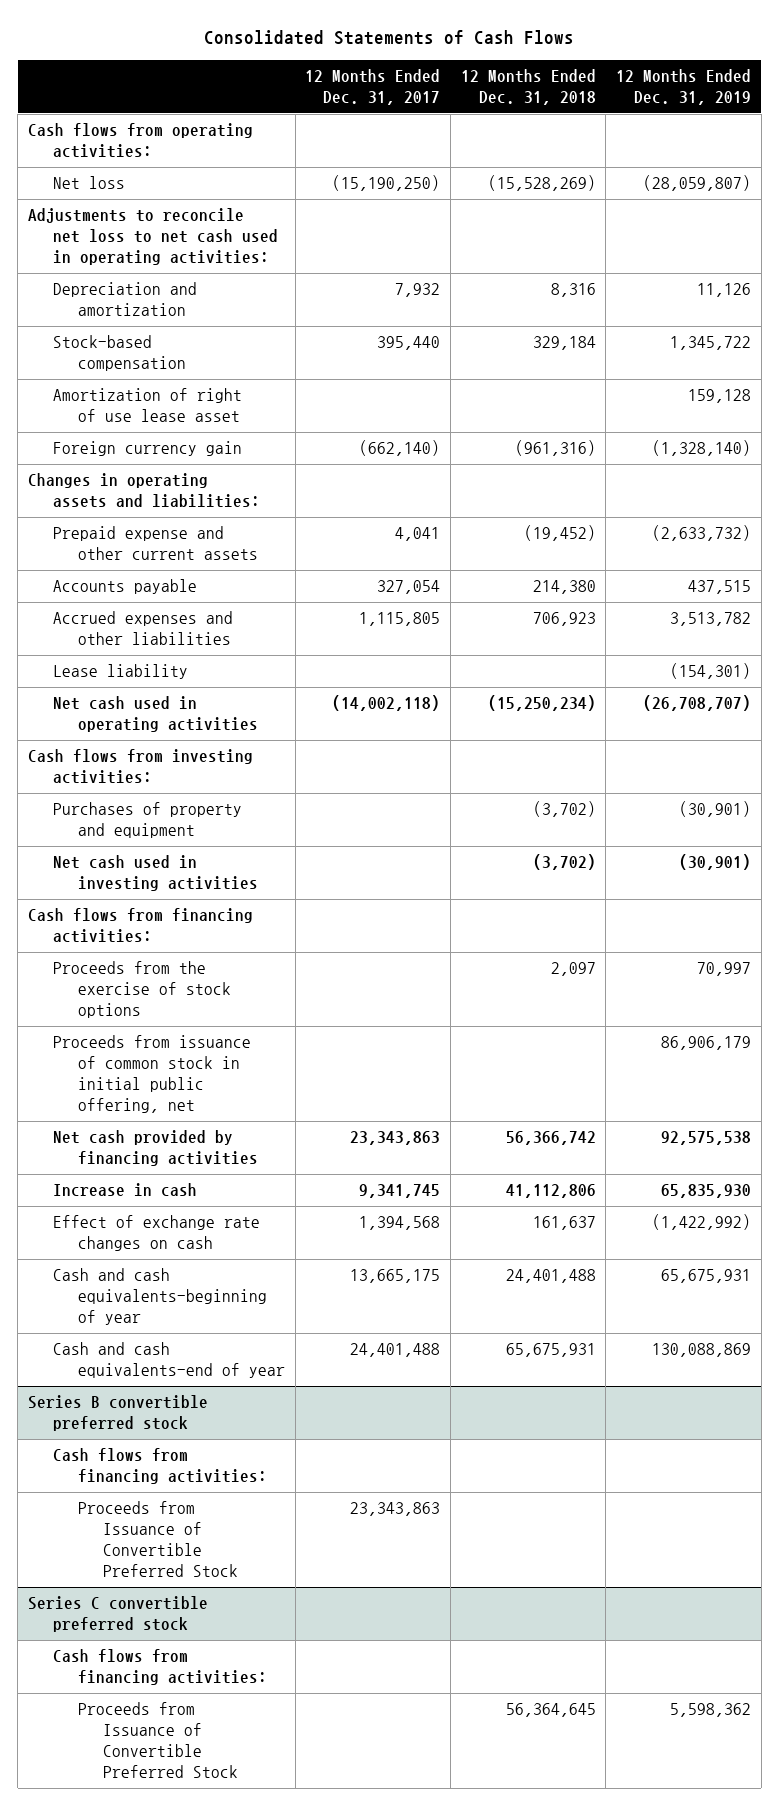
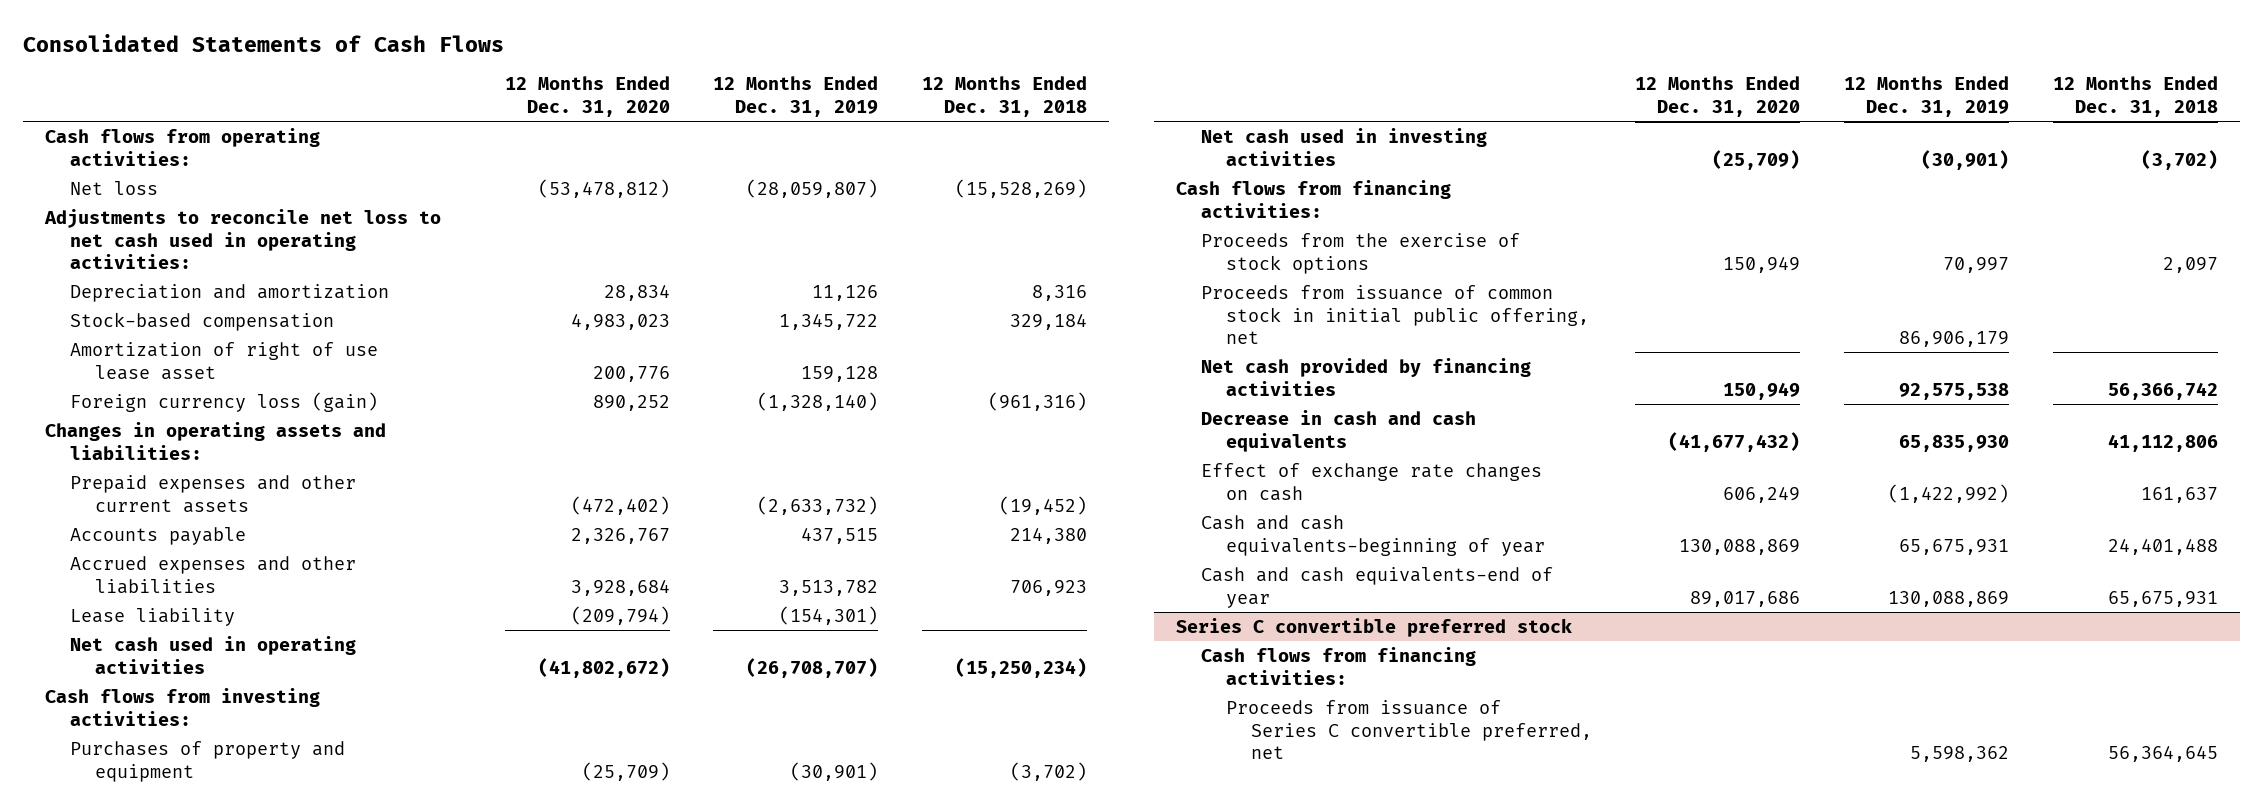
[305,69,441,106] 12 Months Ended Dec. 31, 2017 -> none
none -> [504,76,670,118] 12 Months Ended Dec. 31, 2020
[52,441,242,457] Foreign currency gain -> [70,391,379,412] Foreign currency loss (gain)
[52,526,258,561] Prepaid expense and other current assets -> [70,474,357,513] Prepaid expenses and other current assets
[52,1183,197,1198] Increase in cash -> [1200,409,1476,452] Decrease in cash and cash equivalents
[27,1395,208,1432] Series B convertible preferred stock -> none
[52,1448,267,1485] Cash flows from financing activities: -> none
[77,1501,239,1578] Proceeds from Issuance of Convertible Preferred Stock -> none
[77,1702,239,1779] Proceeds from Issuance of Convertible Preferred Stock -> [1225,699,1592,760] Proceeds from issuance of Series C convertible preferred, net

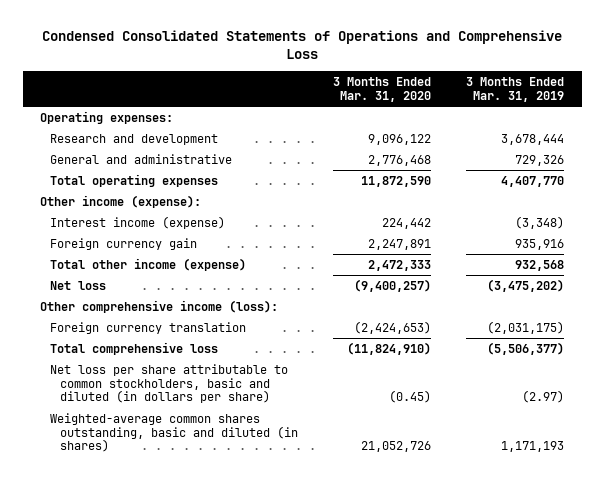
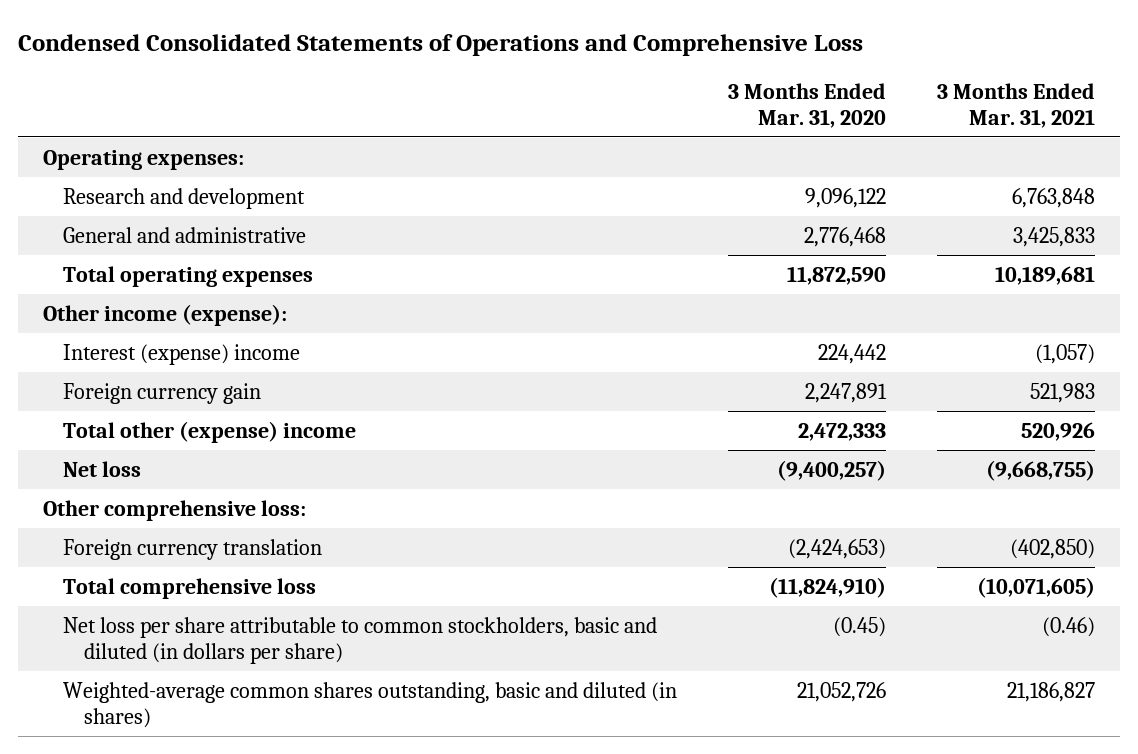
[466,77,565,102] 3 Months Ended Mar. 31, 2019 -> none
none -> [936,82,1095,128] 3 Months Ended Mar. 31, 2021
[50,215,226,229] Interest income (expense) -> [63,343,301,365] Interest (expense) income
[50,257,247,271] Total other income (expense) -> [63,420,357,443] Total other (expense) income
[40,299,279,313] Other comprehensive income (loss): -> [42,499,306,521] Other comprehensive loss:

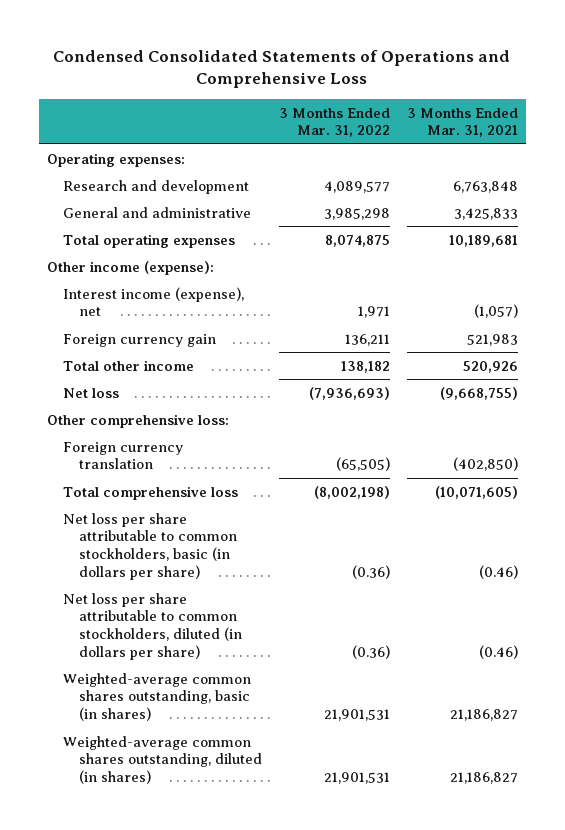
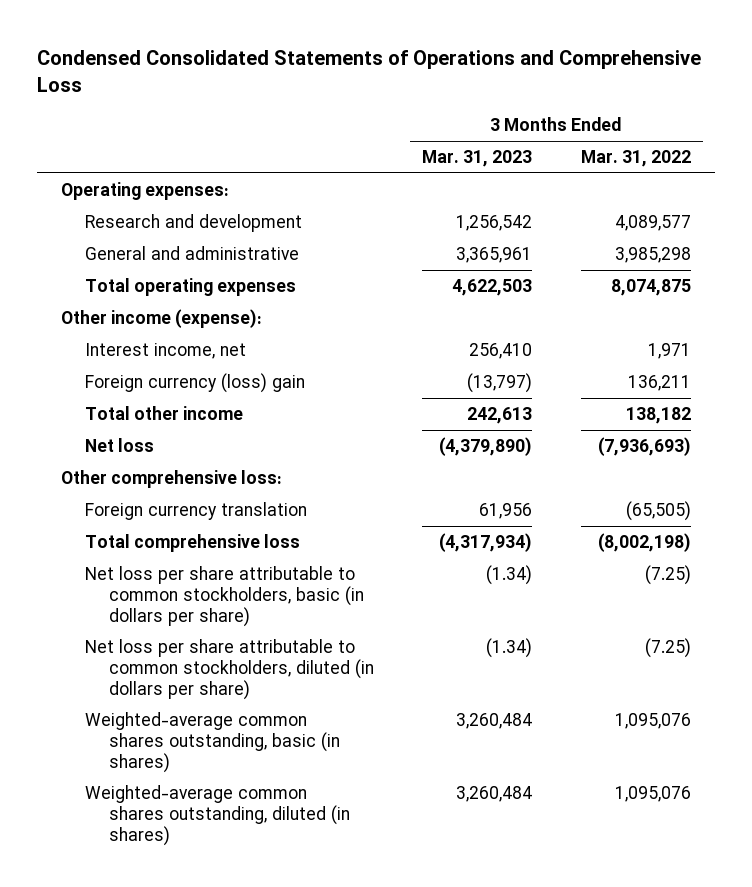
[406,107,518,138] 3 Months Ended Mar. 31, 2021 -> none
none -> [422,150,533,168] Mar. 31, 2023
[63,286,245,317] Interest income (expense), net -> [85,343,247,360] Interest income, net
[63,333,217,347] Foreign currency gain -> [85,373,306,394] Foreign currency (loss) gain
[351,564,390,579] (0.36) -> [644,565,691,586] (7.25)
[351,644,390,659] (0.36) -> [644,638,691,659] (7.25)
[323,708,390,721] 21,901,531 -> [614,713,691,730] 1,095,076
[323,771,390,784] 21,901,531 -> [614,786,691,803] 1,095,076

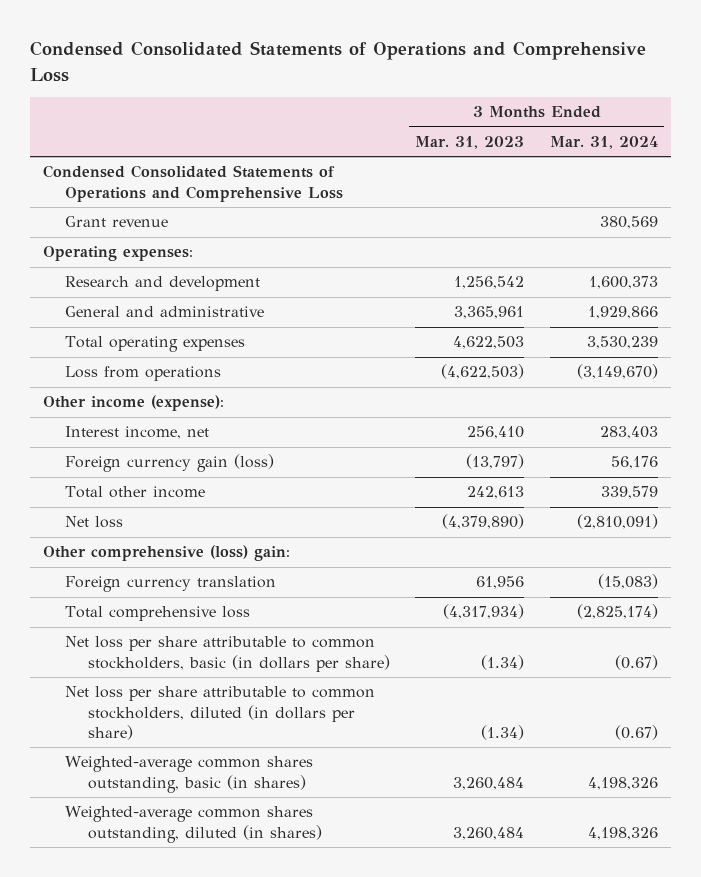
[580,150,691,168] Mar. 31, 2022 -> none
none -> [549,135,658,149] Mar. 31, 2024
none -> [43,165,344,202] Condensed Consolidated Statements of Operations and Comprehensive Loss
none -> [65,216,169,228] Grant revenue
none -> [65,366,222,382] Loss from operations
[85,373,306,394] Foreign currency (loss) gain -> [65,454,275,473] Foreign currency gain (loss)
[61,470,283,489] Other comprehensive loss: -> [43,545,291,562] Other comprehensive (loss) gain:

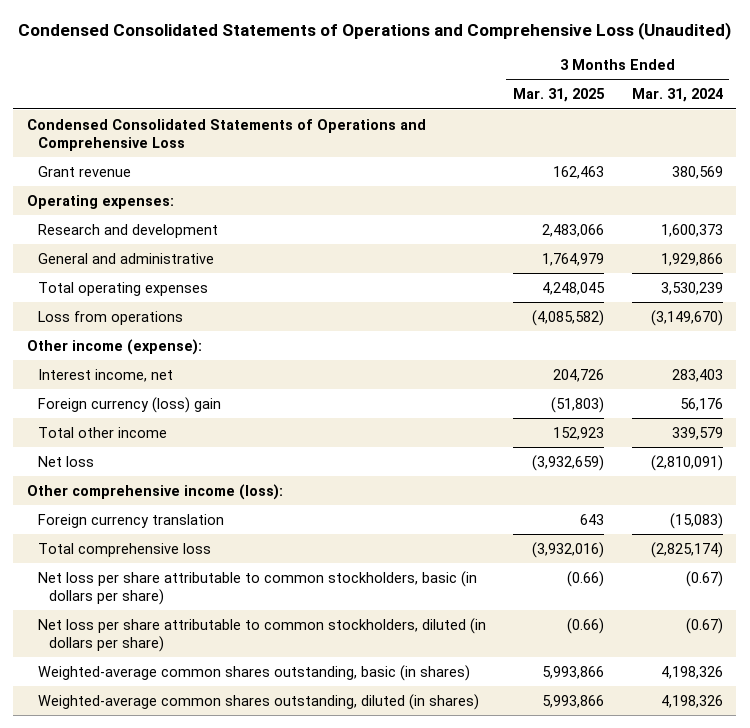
[30,41,647,82] Condensed Consolidated Statements of Operations and Comprehensive Loss -> [17,22,731,41] Condensed Consolidated Statements of Operations and Comprehensive Loss (Unaudited)
[415,135,525,149] Mar. 31, 2023 -> none
none -> [513,88,606,103] Mar. 31, 2025
[65,454,275,473] Foreign currency gain (loss) -> [37,396,221,413] Foreign currency (loss) gain
[43,545,291,562] Other comprehensive (loss) gain: -> [26,483,283,500] Other comprehensive income (loss):

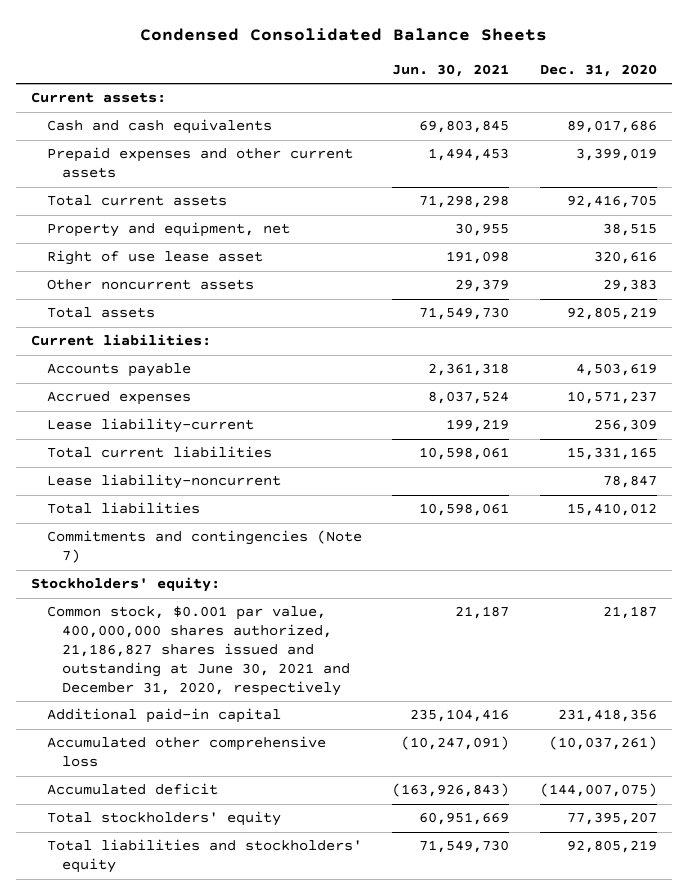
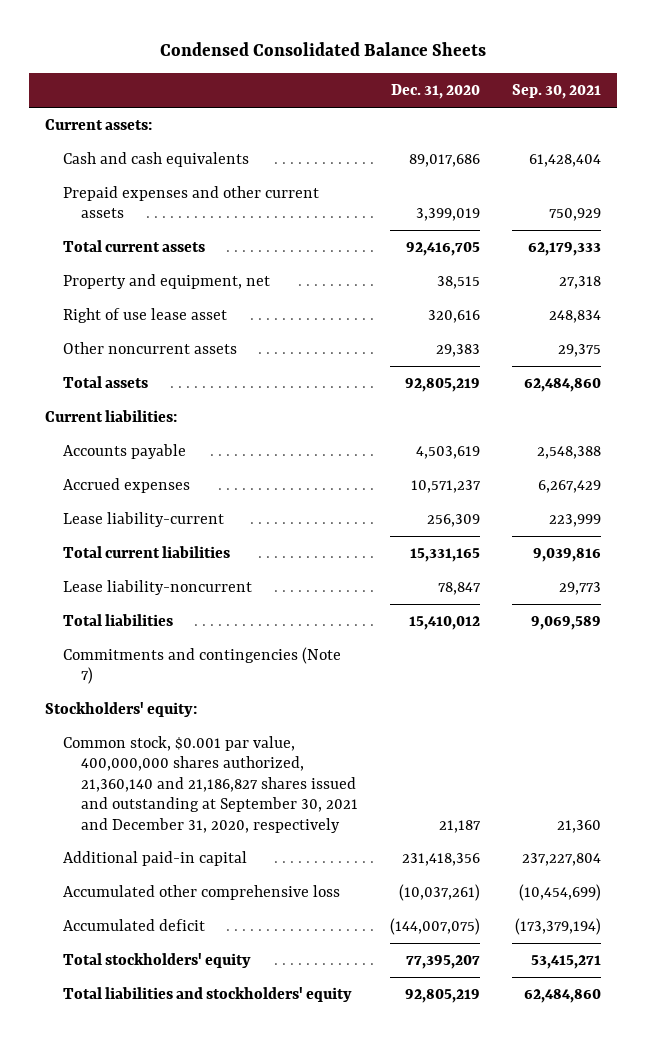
[392,64,510,78] Jun. 30, 2021 -> none
none -> [511,84,601,100] Sep. 30, 2021
[46,606,351,696] Common stock, $0.001 par value, 400,000,000 shares authorized, 21,186,827 shares issued and outstanding at June 30, 2021 and December 31, 2020, respectively -> [62,735,358,833] Common stock, $0.001 par value, 400,000,000 shares authorized, 21,360,140 and 21,186,827 shares issued and outstanding at September 30, 2021 and December 31, 2020, respectively

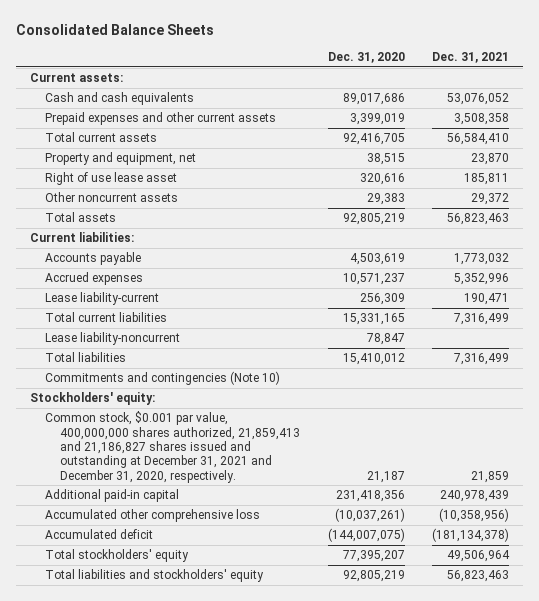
[159,41,486,56] Condensed Consolidated Balance Sheets -> [16,23,215,35] Consolidated Balance Sheets
[511,84,601,100] Sep. 30, 2021 -> none
none -> [432,52,510,64] Dec. 31, 2021
[62,646,341,685] Commitments and contingencies (Note 7) -> [45,371,281,386] Commitments and contingencies (Note 10)
[62,735,358,833] Common stock, $0.001 par value, 400,000,000 shares authorized, 21,360,140 and 21,186,827 shares issued and outstanding at September 30, 2021 and December 31, 2020, respectively -> [45,411,301,483] Common stock, $0.001 par value, 400,000,000 shares authorized, 21,859,413 and 21,186,827 shares issued and outstanding at December 31, 2021 and December 31, 2020, respectively.

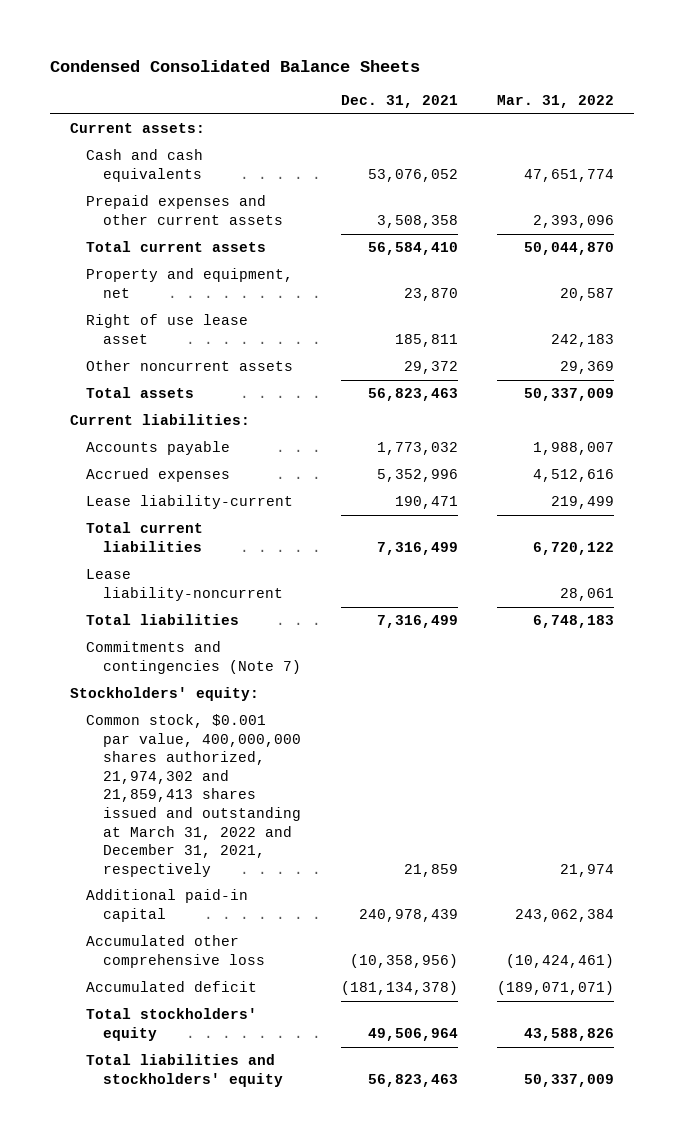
[16,23,215,35] Consolidated Balance Sheets -> [49,60,420,73] Condensed Consolidated Balance Sheets
[327,52,405,64] Dec. 31, 2020 -> none
none -> [497,95,615,109] Mar. 31, 2022
[45,371,281,386] Commitments and contingencies (Note 10) -> [86,641,301,674] Commitments and contingencies (Note 7)
[45,411,301,483] Common stock, $0.001 par value, 400,000,000 shares authorized, 21,859,413 and 21,186,827 shares issued and outstanding at December 31, 2021 and December 31, 2020, respectively. -> [86,714,301,877] Common stock, $0.001 par value, 400,000,000 shares authorized, 21,974,302 and 21,859,413 shares issued and outstanding at March 31, 2022 and December 31, 2021, respectively

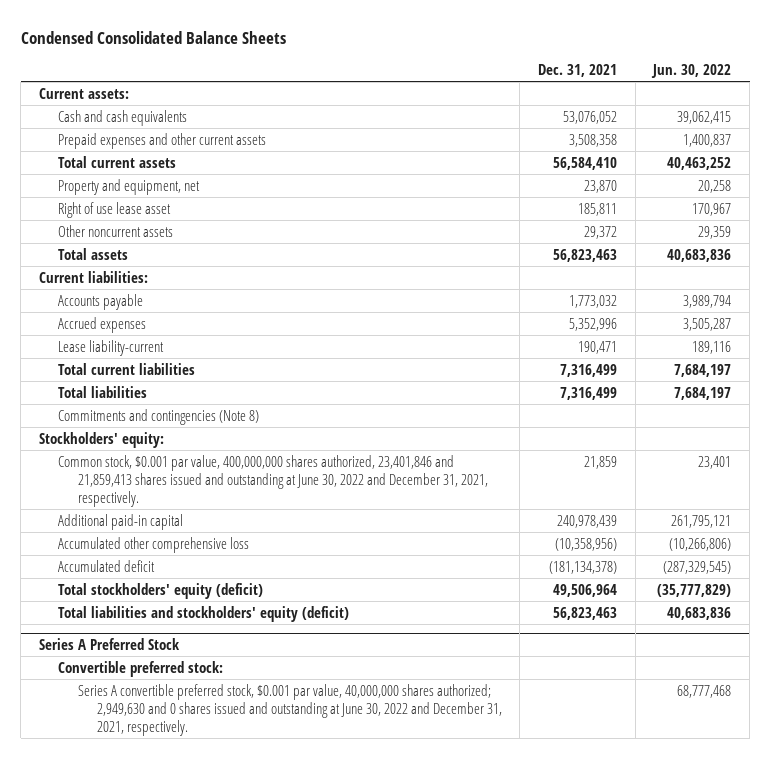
[497,95,615,109] Mar. 31, 2022 -> none
none -> [651,64,732,79] Jun. 30, 2022
[86,569,283,601] Lease liability-noncurrent -> none
[86,641,301,674] Commitments and contingencies (Note 7) -> [58,408,260,425] Commitments and contingencies (Note 8)
[86,714,301,877] Common stock, $0.001 par value, 400,000,000 shares authorized, 21,974,302 and 21,859,413 shares issued and outstanding at March 31, 2022 and December 31, 2021, respectively -> [58,454,488,508] Common stock, $0.001 par value, 400,000,000 shares authorized, 23,401,846 and 21,859,413 shares issued and outstanding at June 30, 2022 and December 31, 2021, respectively.
[86,1008,258,1041] Total stockholders' equity -> [58,582,264,599] Total stockholders' equity (deficit)
[86,1054,283,1087] Total liabilities and stockholders' equity -> [58,605,350,622] Total liabilities and stockholders' equity (deficit)
none -> [39,637,181,650] Series A Preferred Stock
none -> [58,660,224,677] Convertible preferred stock:
none -> [77,683,502,737] Series A convertible preferred stock, $0.001 par value, 40,000,000 shares authorized; 2,949,630 and 0 shares issued and outstanding at June 30, 2022 and December 31, 2021, respectively.

